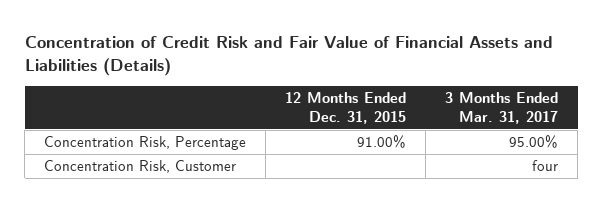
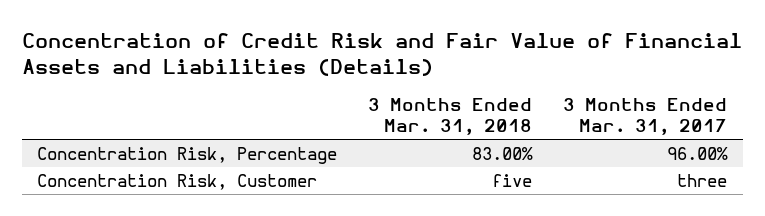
[285,92,407,124] 12 Months Ended Dec. 31, 2015 -> none
none -> [368,98,533,135] 3 Months Ended Mar. 31, 2018
[509,135,559,149] 95.00% -> [667,147,729,161] 96.00%
[532,160,559,172] four -> [677,174,728,188] three

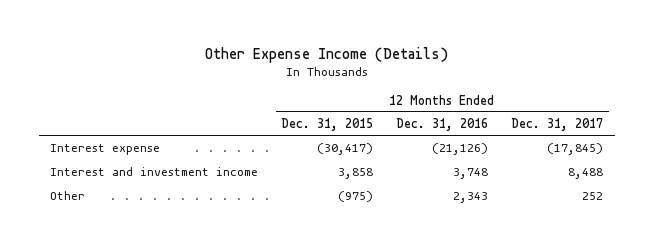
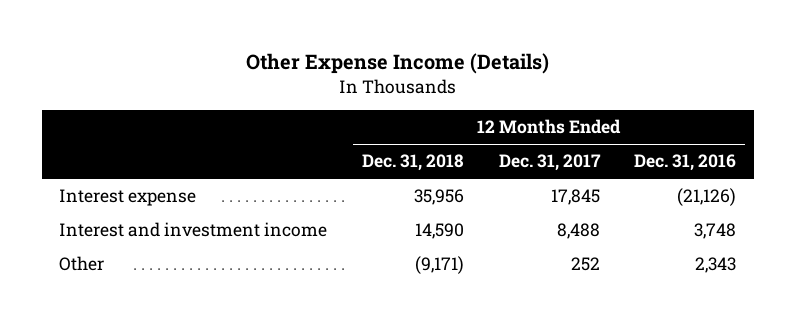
[281,118,374,132] Dec. 31, 2015 -> none
none -> [362,154,465,172] Dec. 31, 2018
[547,143,604,156] (17,845) -> [550,189,600,206] 17,845

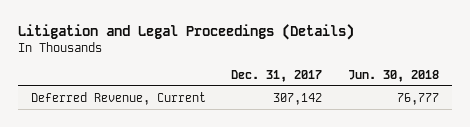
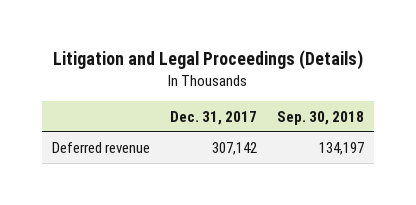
[347,70,439,83] Jun. 30, 2018 -> none
none -> [277,110,365,125] Sep. 30, 2018
[30,91,206,105] Deferred Revenue, Current -> [51,141,150,153] Deferred revenue

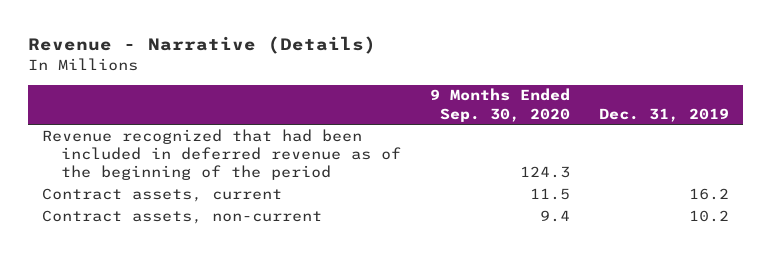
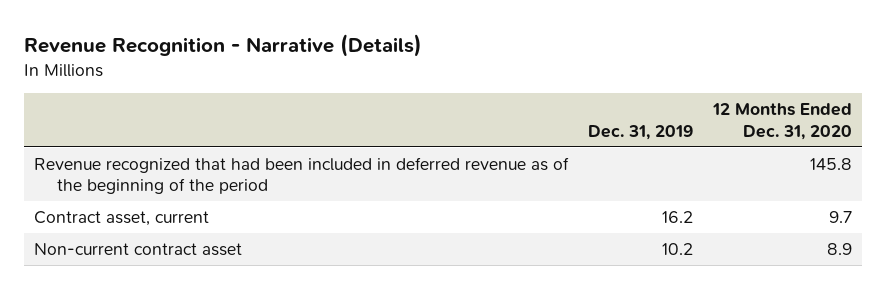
[28,36,377,55] Revenue - Narrative (Details) -> [24,33,423,57] Revenue Recognition - Narrative (Details)
[429,88,570,122] 9 Months Ended Sep. 30, 2020 -> none
none -> [711,103,852,140] 12 Months Ended Dec. 31, 2020
[42,187,283,202] Contract assets, current -> [34,211,210,227] Contract asset, current
[42,209,323,224] Contract assets, non-current -> [34,243,243,257] Non-current contract asset

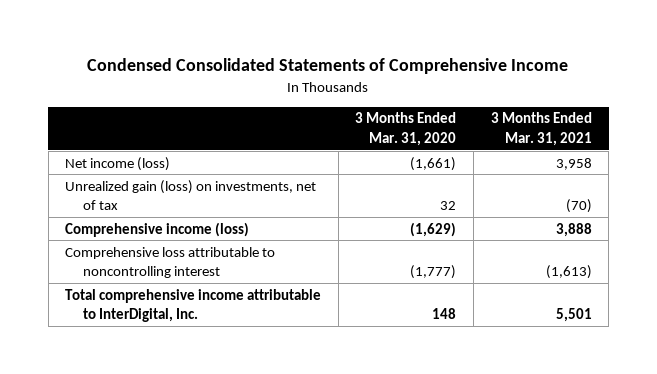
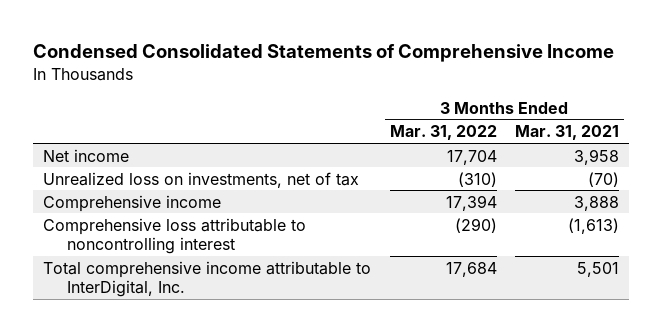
[355,112,457,146] 3 Months Ended Mar. 31, 2020 -> none
none -> [389,125,497,141] Mar. 31, 2022
[65,156,171,171] Net income (loss) -> [42,148,129,162] Net income
[65,179,317,210] Unrealized gain (loss) on investments, net of tax -> [42,171,359,188] Unrealized loss on investments, net of tax
[65,221,250,237] Comprehensive income (loss) -> [42,194,221,212] Comprehensive income

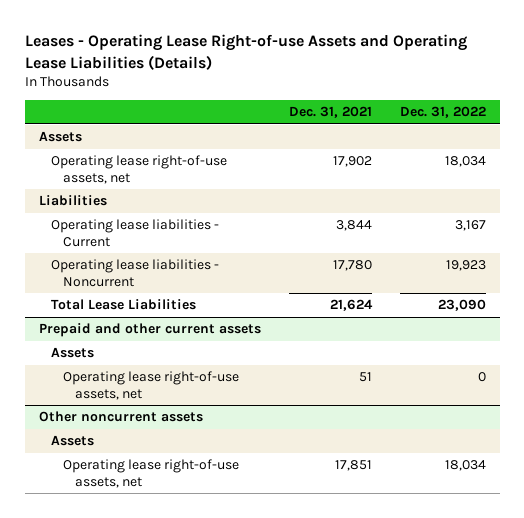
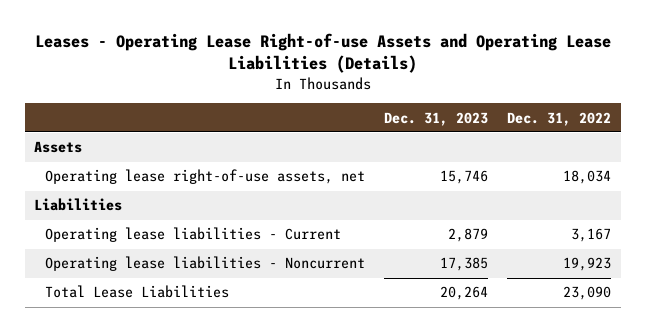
[288,106,372,119] Dec. 31, 2021 -> none
none -> [384,111,489,126] Dec. 31, 2023
[38,323,261,338] Prepaid and other current assets -> none
[50,347,94,359] Assets -> none
[62,371,239,400] Operating lease right-of-use assets, net -> none
[38,411,203,423] Other noncurrent assets -> none
[50,435,94,447] Assets -> none
[62,459,239,488] Operating lease right-of-use assets, net -> none

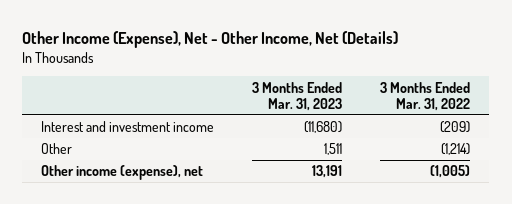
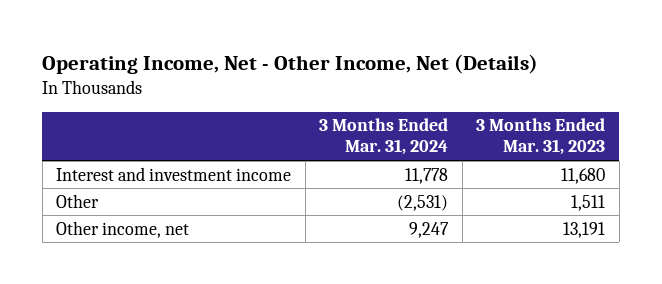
[22,30,399,48] Other Income (Expense), Net - Other Income, Net (Details) -> [42,53,539,74] Operating Income, Net - Other Income, Net (Details)
[380,81,471,111] 3 Months Ended Mar. 31, 2022 -> none
none -> [319,118,449,156] 3 Months Ended Mar. 31, 2024
[304,121,343,134] (11,680) -> [561,167,606,184] 11,680
[41,165,204,181] Other income (expense), net -> [56,220,190,238] Other income, net

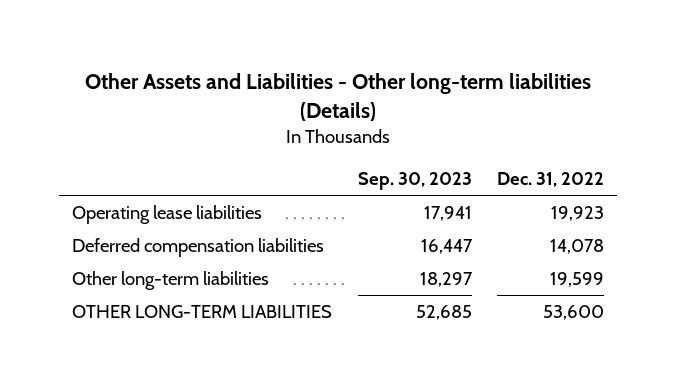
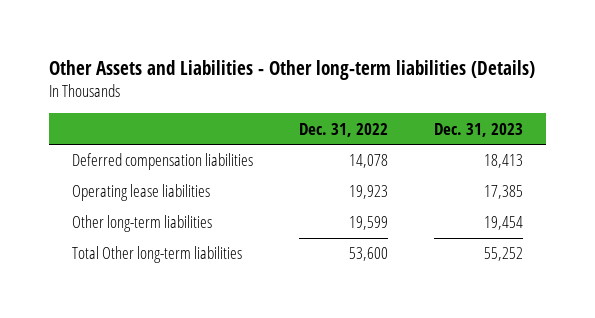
[357,171,472,190] Sep. 30, 2023 -> none
none -> [434,122,524,137] Dec. 31, 2023
[72,205,263,225] Operating lease liabilities -> [72,184,211,202] Operating lease liabilities
[72,305,333,319] OTHER LONG-TERM LIABILITIES -> [72,246,243,264] Total Other long-term liabilities

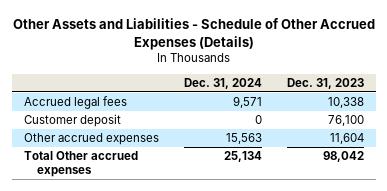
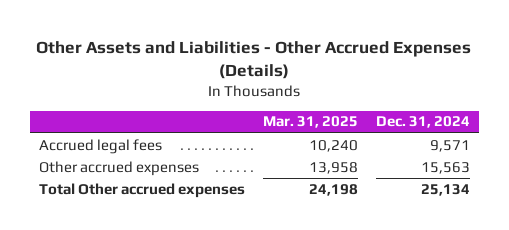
[12,18,375,50] Other Assets and Liabilities - Schedule of Other Accrued Expenses (Details) -> [36,40,472,79] Other Assets and Liabilities - Other Accrued Expenses (Details)
[286,78,364,90] Dec. 31, 2023 -> none
none -> [262,116,358,129] Mar. 31, 2025
[23,114,121,128] Customer deposit -> none

